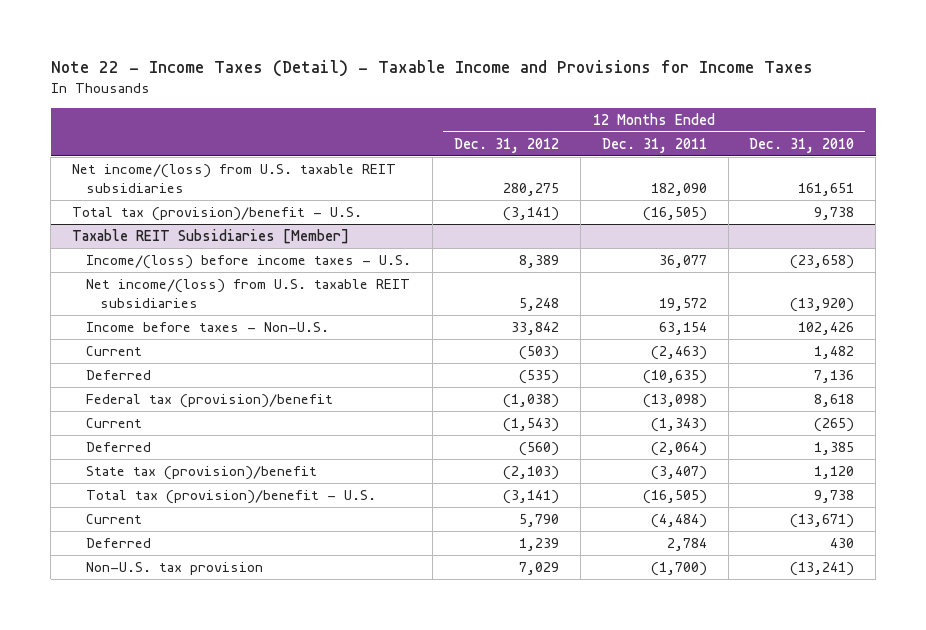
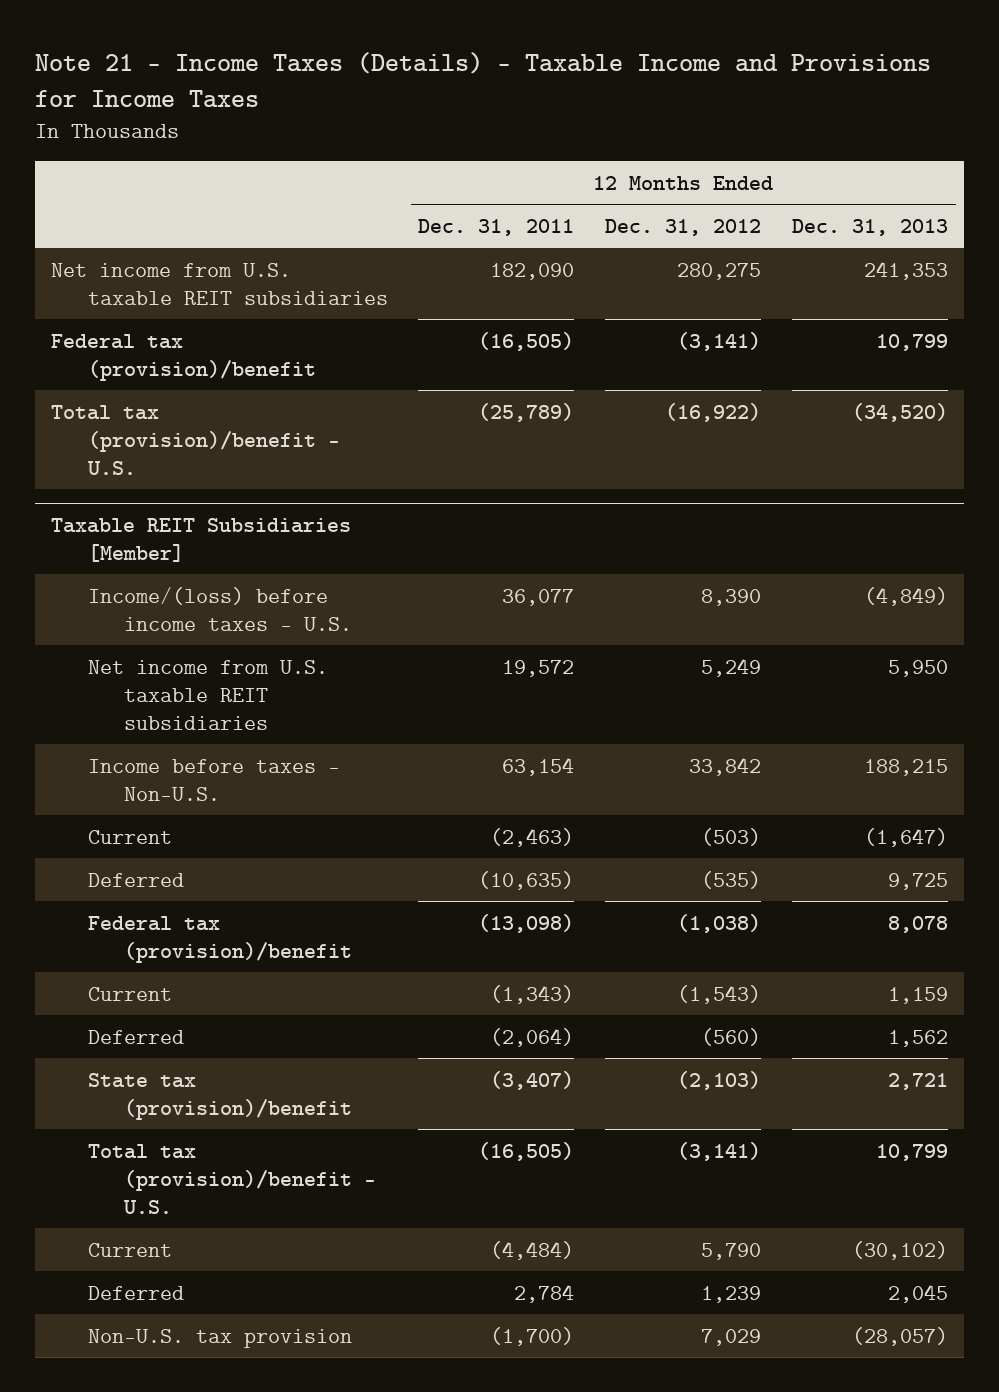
[50,60,813,78] Note 22 - Income Taxes (Detail) - Taxable Income and Provisions for Income Taxes -> [35,52,932,109] Note 21 - Income Taxes (Details) - Taxable Income and Provisions for Income Taxes
[749,137,855,153] Dec. 31, 2010 -> none
none -> [792,218,949,236] Dec. 31, 2013
[71,164,396,193] Net income/(loss) from U.S. taxable REIT subsidiaries -> [50,262,388,305] Net income from U.S. taxable REIT subsidiaries
none -> [50,333,316,381] Federal tax (provision)/benefit
[502,207,559,222] (3,141) -> [665,402,762,422] (16,922)
[642,207,707,222] (16,505) -> [478,402,575,422] (25,789)
[518,255,559,269] 8,389 -> [701,588,762,606] 8,390
[86,279,411,308] Net income/(loss) from U.S. taxable REIT subsidiaries -> [87,659,328,730] Net income from U.S. taxable REIT subsidiaries
[518,297,559,311] 5,248 -> [701,657,762,677] 5,249

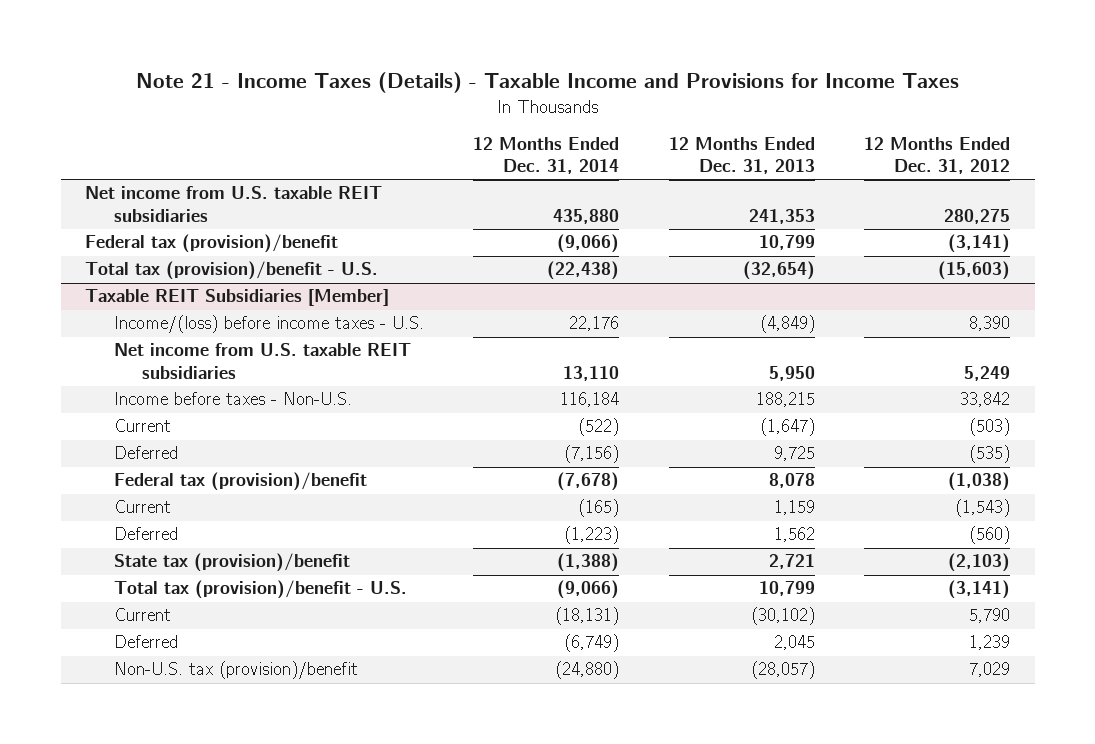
[418,218,575,236] Dec. 31, 2011 -> none
none -> [473,136,620,175] 12 Months Ended Dec. 31, 2014
[665,402,762,422] (16,922) -> [937,261,1010,281] (15,603)
[852,402,949,422] (34,520) -> [742,261,815,281] (32,654)
[87,1328,352,1348] Non-U.S. tax provision -> [113,661,358,680] Non-U.S. tax (provision)/benefit

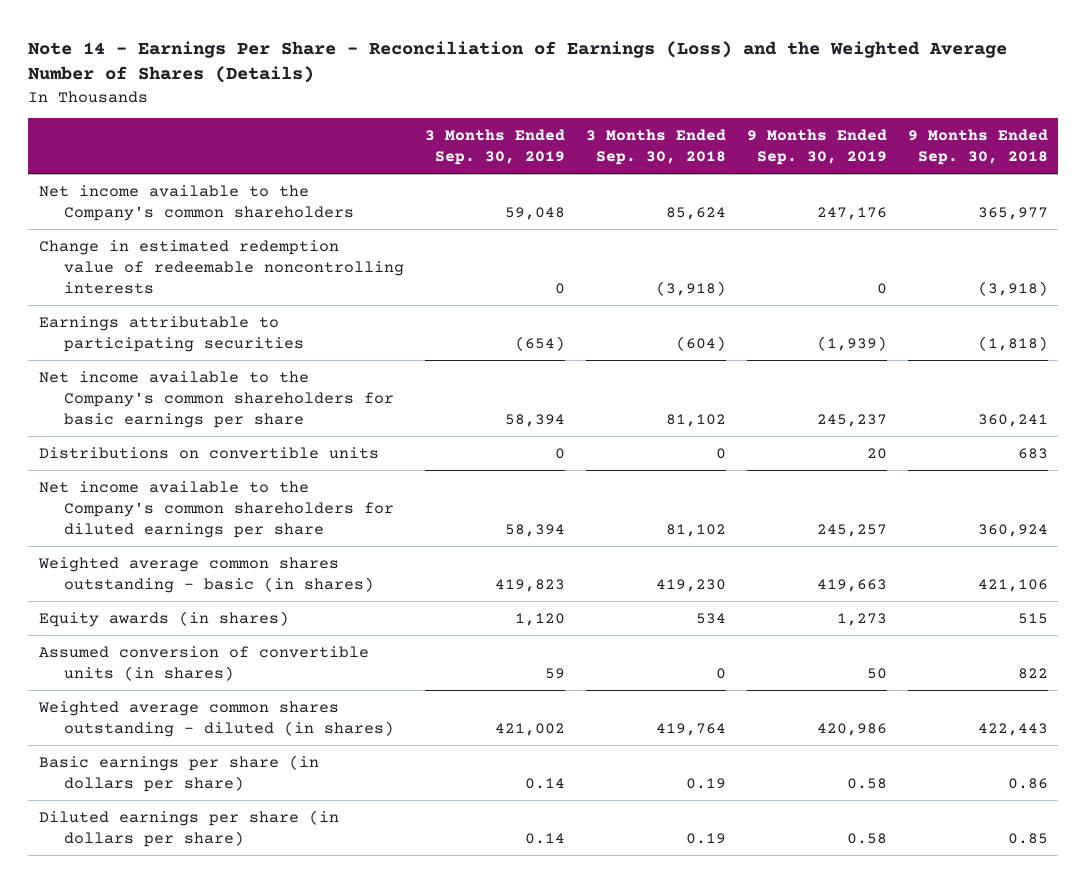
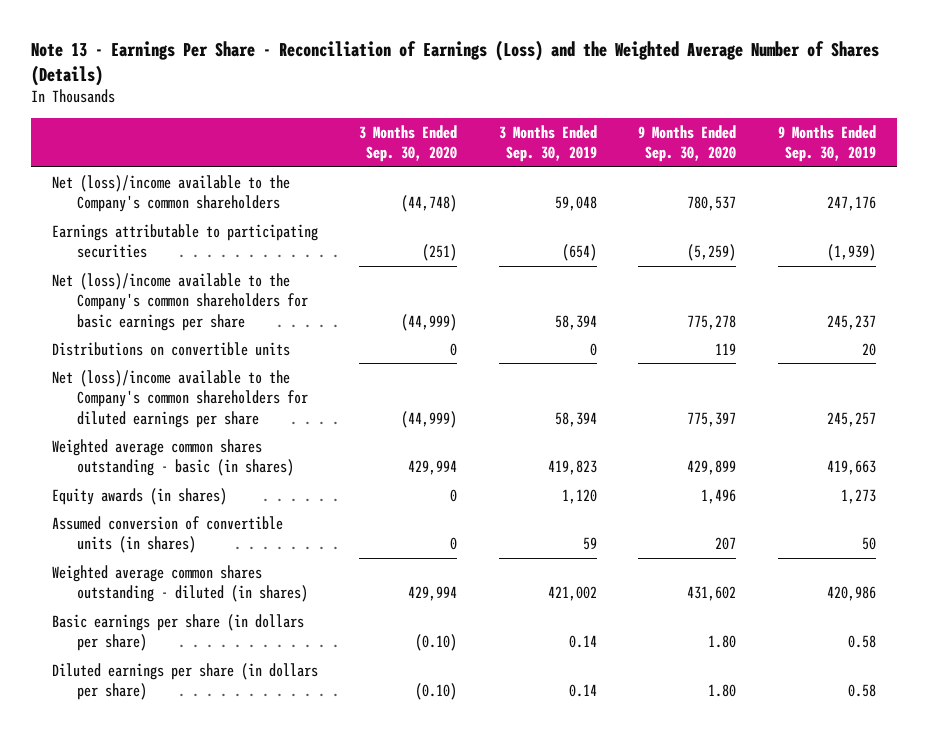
[28,40,1008,84] Note 14 - Earnings Per Share - Reconciliation of Earnings (Loss) and the Weighted Average Number of Shares (Details) -> [31,39,880,86] Note 13 - Earnings Per Share - Reconciliation of Earnings (Loss) and the Weighted Average Number of Shares (Details)
[585,128,726,166] 3 Months Ended Sep. 30, 2018 -> none
[907,128,1048,166] 9 Months Ended Sep. 30, 2018 -> none
none -> [359,124,458,163] 3 Months Ended Sep. 30, 2020
none -> [638,124,737,163] 9 Months Ended Sep. 30, 2020
[38,239,405,295] Change in estimated redemption value of redeemable noncontrolling interests -> none
[38,184,355,221] Net income available to the Company's common shareholders -> [51,174,290,213] Net (loss)/income available to the Company's common shareholders
[38,370,395,429] Net income available to the Company's common shareholders for basic earnings per share -> [51,272,309,331] Net (loss)/income available to the Company's common shareholders for basic earnings per share
[38,480,395,539] Net income available to the Company's common shareholders for diluted earnings per share -> [51,369,309,428] Net (loss)/income available to the Company's common shareholders for diluted earnings per share

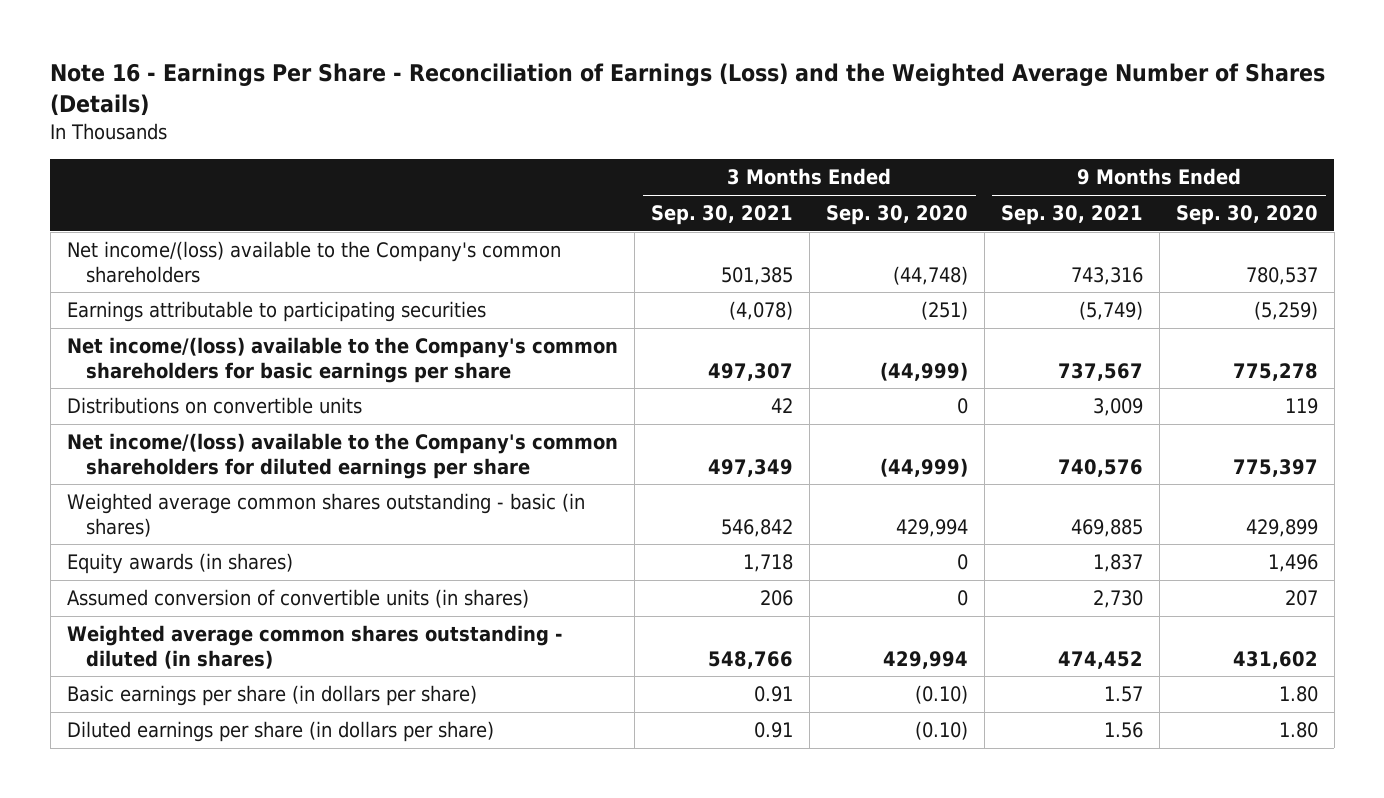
[31,39,880,86] Note 13 - Earnings Per Share - Reconciliation of Earnings (Loss) and the Weighted Average Number of Shares (Details) -> [50,63,1326,117] Note 16 - Earnings Per Share - Reconciliation of Earnings (Loss) and the Weighted Average Number of Shares (Details)
[498,124,597,163] 3 Months Ended Sep. 30, 2019 -> none
[777,124,876,163] 9 Months Ended Sep. 30, 2019 -> none
none -> [650,205,793,226] Sep. 30, 2021
none -> [1000,205,1143,226] Sep. 30, 2021
[51,174,290,213] Net (loss)/income available to the Company's common shareholders -> [66,241,561,283] Net income/(loss) available to the Company's common shareholders
[51,272,309,331] Net (loss)/income available to the Company's common shareholders for basic earnings per share -> [66,337,618,383] Net income/(loss) available to the Company's common shareholders for basic earnings per share
[51,369,309,428] Net (loss)/income available to the Company's common shareholders for diluted earnings per share -> [66,433,618,479] Net income/(loss) available to the Company's common shareholders for diluted earnings per share

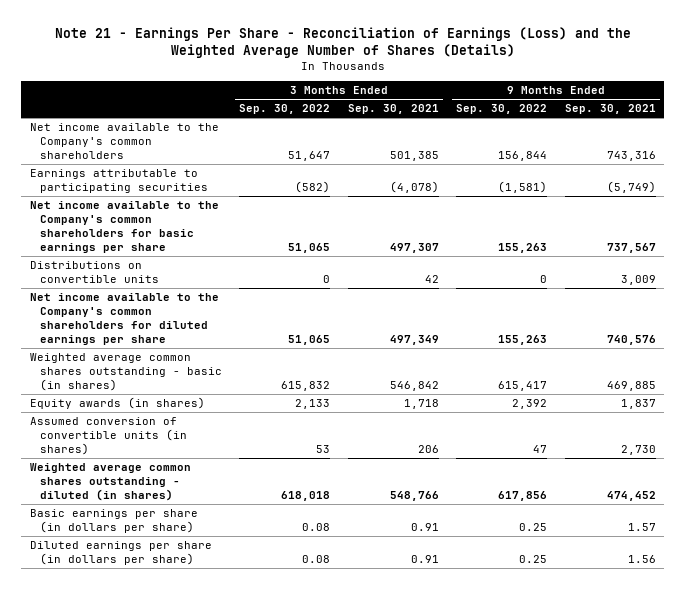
[50,63,1326,117] Note 16 - Earnings Per Share - Reconciliation of Earnings (Loss) and the Weighted Average Number of Shares (Details) -> [54,27,631,59] Note 21 - Earnings Per Share - Reconciliation of Earnings (Loss) and the Weighted Average Number of Shares (Details)
[825,205,968,226] Sep. 30, 2020 -> none
[1175,205,1318,226] Sep. 30, 2020 -> none
none -> [239,104,331,115] Sep. 30, 2022
none -> [456,104,548,115] Sep. 30, 2022
[66,241,561,283] Net income/(loss) available to the Company's common shareholders -> [29,123,219,159] Net income available to the Company's common shareholders
[66,337,618,383] Net income/(loss) available to the Company's common shareholders for basic earnings per share -> [29,201,219,253] Net income available to the Company's common shareholders for basic earnings per share
[66,433,618,479] Net income/(loss) available to the Company's common shareholders for diluted earnings per share -> [29,293,219,345] Net income available to the Company's common shareholders for diluted earnings per share

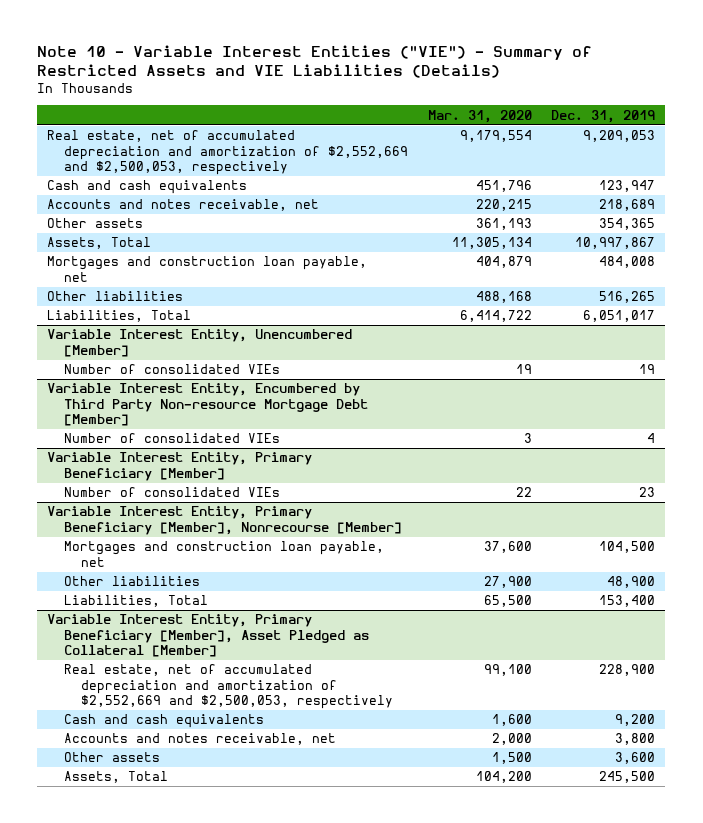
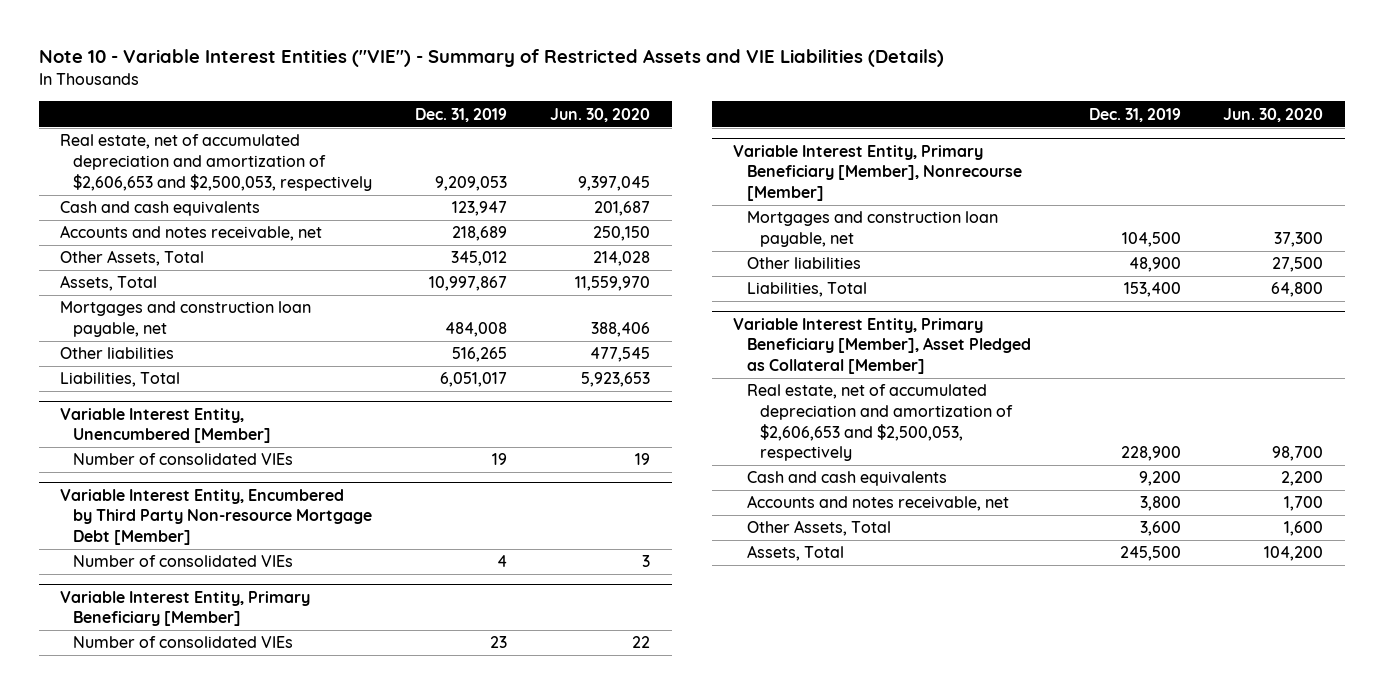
[427,109,532,123] Mar. 31, 2020 -> none
none -> [550,107,651,122] Jun. 30, 2020
[47,130,409,176] Real estate, net of accumulated depreciation and amortization of $2,552,669 and $2,500,053, respectively -> [59,134,373,191] Real estate, net of accumulated depreciation and amortization of $2,606,653 and $2,500,053, respectively
[47,218,144,229] Other assets -> [59,250,204,267] Other Assets, Total
[599,218,656,231] 354,365 -> [451,251,508,267] 345,012
[64,664,394,710] Real estate, net of accumulated depreciation and amortization of $2,552,669 and $2,500,053, respectively -> [746,384,1014,462] Real estate, net of accumulated depreciation and amortization of $2,606,653 and $2,500,053, respectively
[64,752,161,763] Other assets -> [746,520,891,537] Other Assets, Total

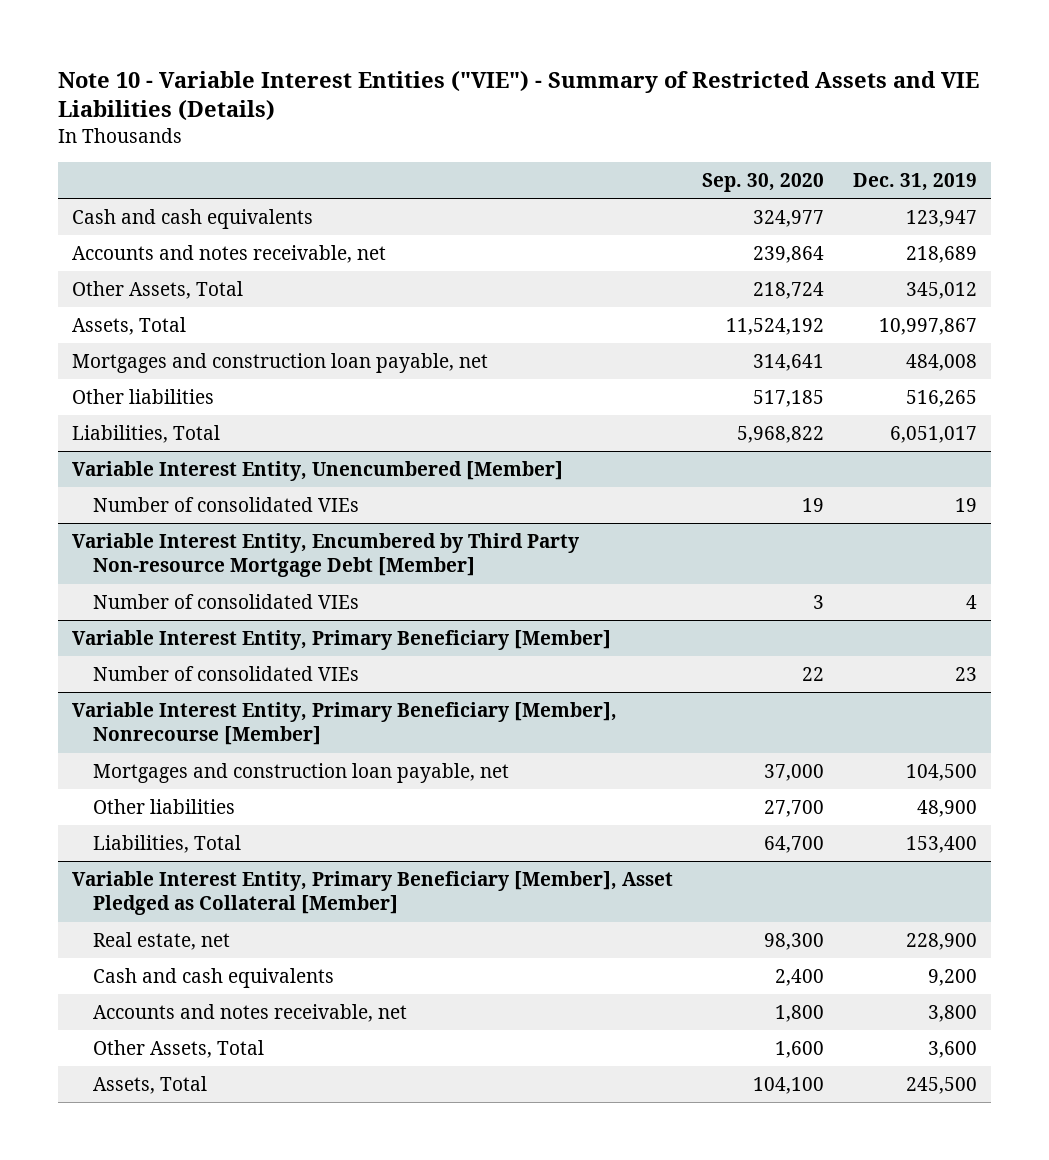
[550,107,651,122] Jun. 30, 2020 -> none
none -> [702,173,825,193] Sep. 30, 2020
[59,134,373,191] Real estate, net of accumulated depreciation and amortization of $2,606,653 and $2,500,053, respectively -> none
[746,384,1014,462] Real estate, net of accumulated depreciation and amortization of $2,606,653 and $2,500,053, respectively -> [93,932,231,951] Real estate, net

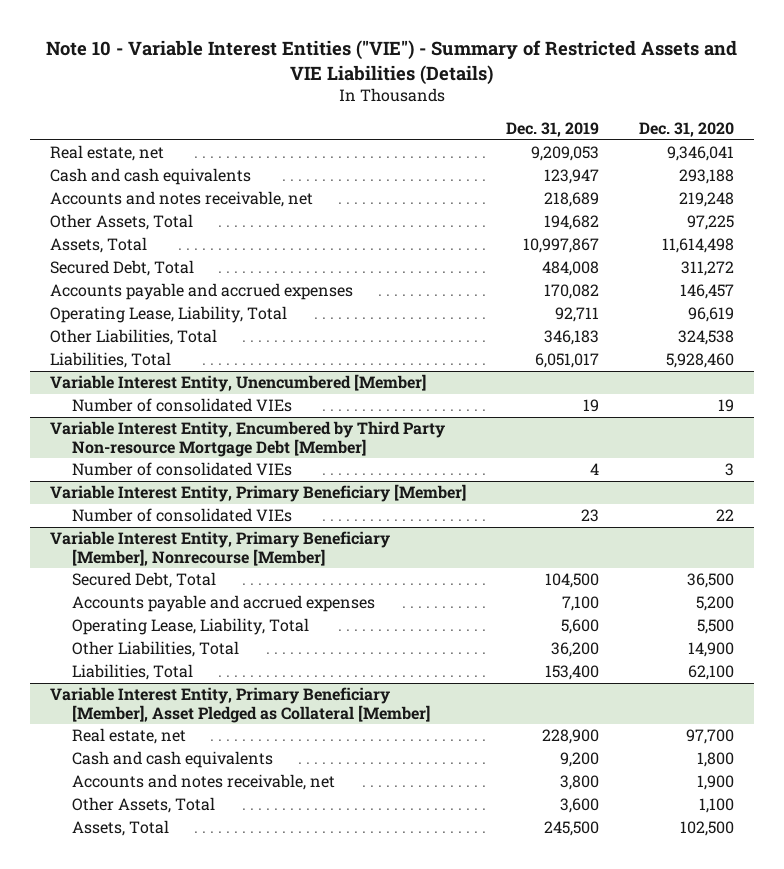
[702,173,825,193] Sep. 30, 2020 -> none
none -> [639,122,735,138] Dec. 31, 2020
none -> [49,145,164,162] Real estate, net
[905,282,977,300] 345,012 -> [544,215,600,231] 194,682
[72,353,489,374] Mortgages and construction loan payable, net -> [49,260,194,277] Secured Debt, Total
none -> [49,283,353,301] Accounts payable and accrued expenses
none -> [49,306,287,324] Operating Lease, Liability, Total
[72,389,215,405] Other liabilities -> [49,329,217,346] Other Liabilities, Total
[905,390,977,408] 516,265 -> [544,330,600,346] 346,183
[93,763,510,784] Mortgages and construction loan payable, net -> [71,572,216,589] Secured Debt, Total
none -> [71,595,375,613] Accounts payable and accrued expenses
none -> [71,618,309,636] Operating Lease, Liability, Total
[93,799,236,815] Other liabilities -> [71,641,239,658] Other Liabilities, Total
[916,800,977,818] 48,900 -> [551,642,600,658] 36,200

